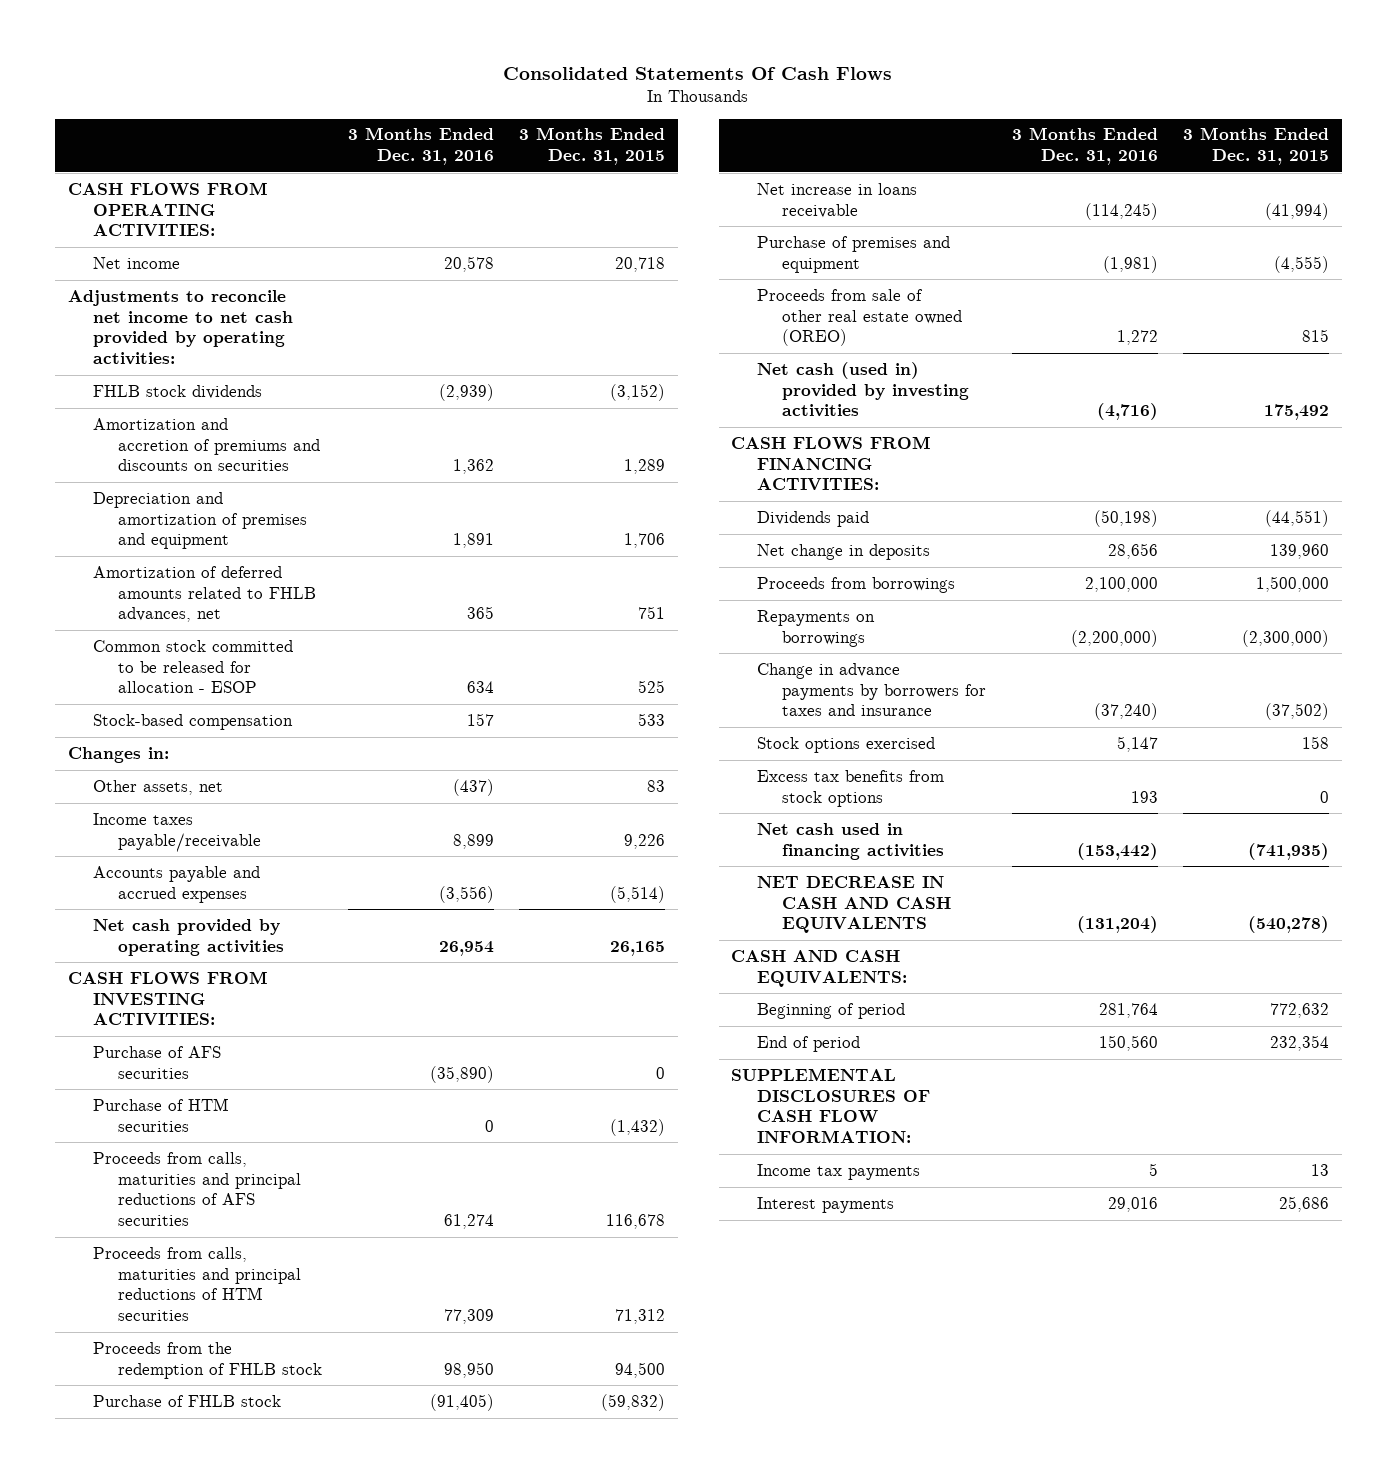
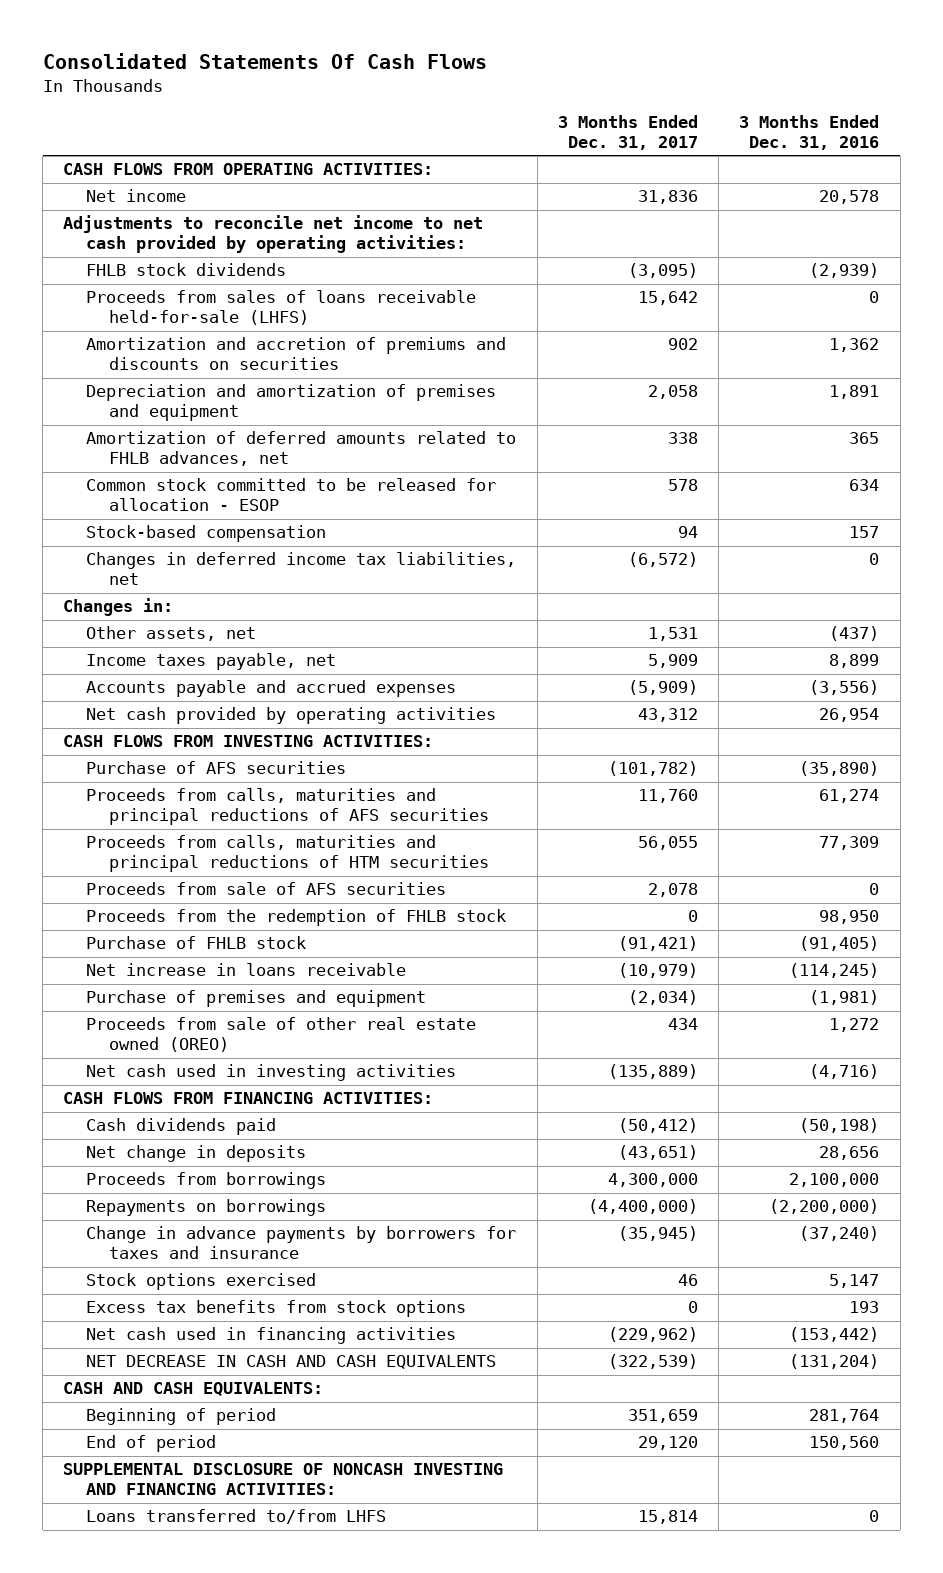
[519,127,666,166] 3 Months Ended Dec. 31, 2015 -> none
none -> [557,115,698,151] 3 Months Ended Dec. 31, 2017
none -> [86,290,477,326] Proceeds from sales of loans receivable held-for-sale (LHFS)
none -> [86,552,517,586] Changes in deferred income tax liabilities, net
[92,812,262,852] Income taxes payable/receivable -> [86,653,337,671] Income taxes payable, net
[92,1097,229,1132] Purchase of HTM securities -> none
none -> [86,882,447,896] Proceeds from sale of AFS securities
[756,361,969,418] Net cash (used in) provided by investing activities -> [86,1064,457,1082] Net cash used in investing activities
[756,510,869,527] Dividends paid -> [86,1118,277,1136] Cash dividends paid
[731,1067,930,1144] SUPPLEMENTAL DISCLOSURES OF CASH FLOW INFORMATION: -> none
[756,1163,920,1180] Income tax payments -> none
[756,1196,894,1213] Interest payments -> none
none -> [63,1463,504,1496] SUPPLEMENTAL DISCLOSURE OF NONCASH INVESTING AND FINANCING ACTIVITIES:
none -> [86,1509,387,1525] Loans transferred to/from LHFS

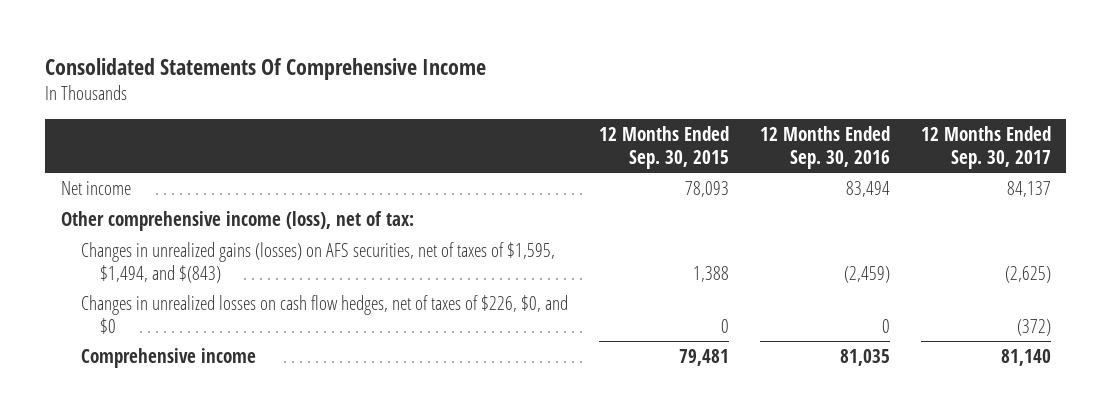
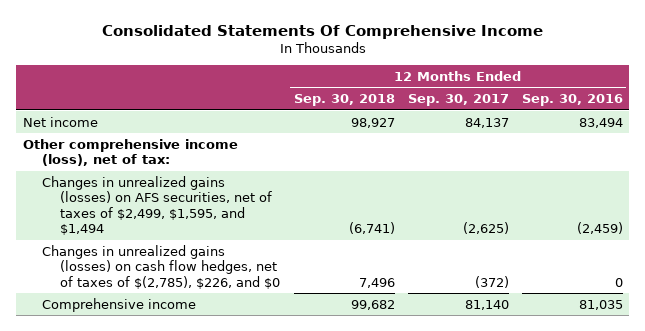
[598,125,729,169] 12 Months Ended Sep. 30, 2015 -> none
none -> [293,94,395,107] Sep. 30, 2018
[80,241,555,283] Changes in unrealized gains (losses) on AFS securities, net of taxes of $1,595, $1,494, and $(843) -> [41,175,273,236] Changes in unrealized gains (losses) on AFS securities, net of taxes of $2,499, $1,595, and $1,494
[80,294,568,334] Changes in unrealized losses on cash flow hedges, net of taxes of $226, $0, and $0 -> [41,244,281,289] Changes in unrealized gains (losses) on cash flow hedges, net of taxes of $(2,785), $226, and $0

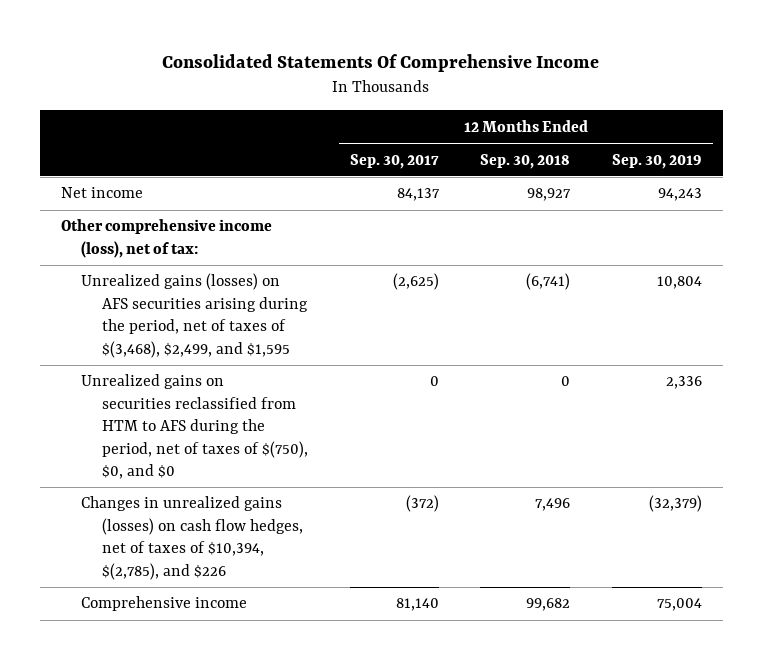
[521,94,623,107] Sep. 30, 2016 -> none
none -> [612,153,703,169] Sep. 30, 2019
[41,175,273,236] Changes in unrealized gains (losses) on AFS securities, net of taxes of $2,499, $1,595, and $1,494 -> [81,273,308,358] Unrealized gains (losses) on AFS securities arising during the period, net of taxes of $(3,468), $2,499, and $1,595
none -> [81,374,308,480] Unrealized gains on securities reclassified from HTM to AFS during the period, net of taxes of $(750), $0, and $0
[41,244,281,289] Changes in unrealized gains (losses) on cash flow hedges, net of taxes of $(2,785), $226, and $0 -> [81,496,303,580] Changes in unrealized gains (losses) on cash flow hedges, net of taxes of $10,394, $(2,785), and $226

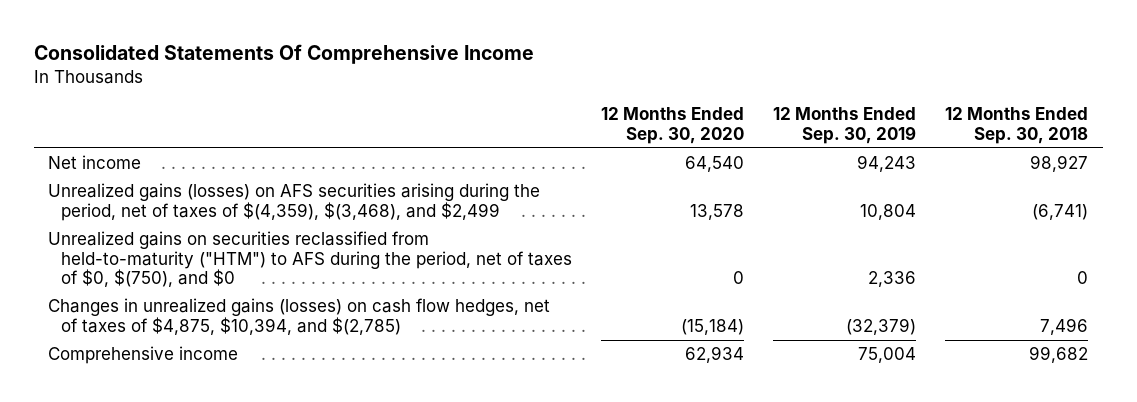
[349,153,439,169] Sep. 30, 2017 -> none
none -> [601,107,745,144] 12 Months Ended Sep. 30, 2020
[60,219,272,258] Other comprehensive income (loss), net of tax: -> none
[81,273,308,358] Unrealized gains (losses) on AFS securities arising during the period, net of taxes of $(3,468), $2,499, and $1,595 -> [48,183,541,221] Unrealized gains (losses) on AFS securities arising during the period, net of taxes of $(4,359), $(3,468), and $2,499
[81,374,308,480] Unrealized gains on securities reclassified from HTM to AFS during the period, net of taxes of $(750), $0, and $0 -> [48,231,572,288] Unrealized gains on securities reclassified from held-to-maturity ("HTM") to AFS during the period, net of taxes of $0, $(750), and $0
[81,496,303,580] Changes in unrealized gains (losses) on cash flow hedges, net of taxes of $10,394, $(2,785), and $226 -> [48,298,551,335] Changes in unrealized gains (losses) on cash flow hedges, net of taxes of $4,875, $10,394, and $(2,785)

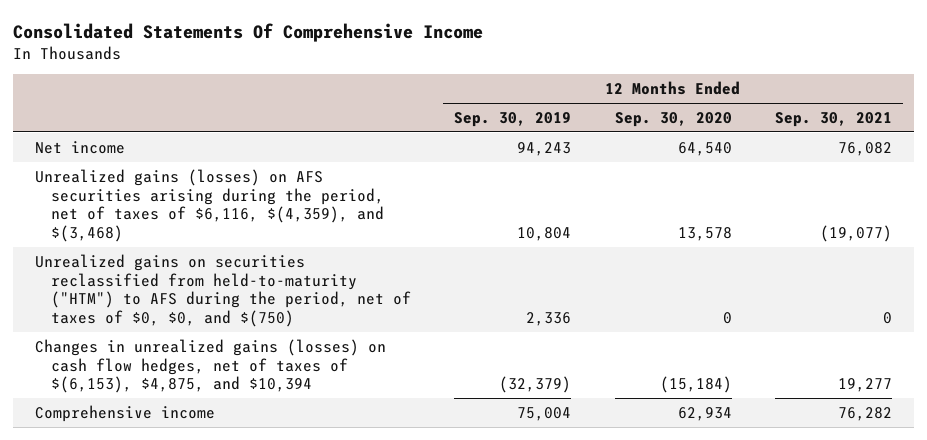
[945,107,1089,144] 12 Months Ended Sep. 30, 2018 -> none
none -> [775,111,893,127] Sep. 30, 2021
[48,183,541,221] Unrealized gains (losses) on AFS securities arising during the period, net of taxes of $(4,359), $(3,468), and $2,499 -> [35,168,384,243] Unrealized gains (losses) on AFS securities arising during the period, net of taxes of $6,116, $(4,359), and $(3,468)
[48,231,572,288] Unrealized gains on securities reclassified from held-to-maturity ("HTM") to AFS during the period, net of taxes of $0, $(750), and $0 -> [35,253,411,328] Unrealized gains on securities reclassified from held-to-maturity ("HTM") to AFS during the period, net of taxes of $0, $0, and $(750)
[48,298,551,335] Changes in unrealized gains (losses) on cash flow hedges, net of taxes of $4,875, $10,394, and $(2,785) -> [35,338,387,394] Changes in unrealized gains (losses) on cash flow hedges, net of taxes of $(6,153), $4,875, and $10,394

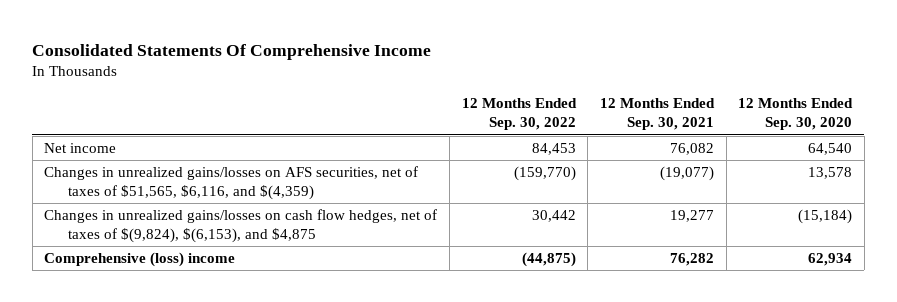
[454,111,572,127] Sep. 30, 2019 -> none
none -> [461,98,577,131] 12 Months Ended Sep. 30, 2022
[35,253,411,328] Unrealized gains on securities reclassified from held-to-maturity ("HTM") to AFS during the period, net of taxes of $0, $0, and $(750) -> none
[35,168,384,243] Unrealized gains (losses) on AFS securities arising during the period, net of taxes of $6,116, $(4,359), and $(3,468) -> [44,166,419,201] Changes in unrealized gains/losses on AFS securities, net of taxes of $51,565, $6,116, and $(4,359)
[35,338,387,394] Changes in unrealized gains (losses) on cash flow hedges, net of taxes of $(6,153), $4,875, and $10,394 -> [44,209,438,244] Changes in unrealized gains/losses on cash flow hedges, net of taxes of $(9,824), $(6,153), and $4,875
[35,404,216,422] Comprehensive income -> [44,252,236,268] Comprehensive (loss) income

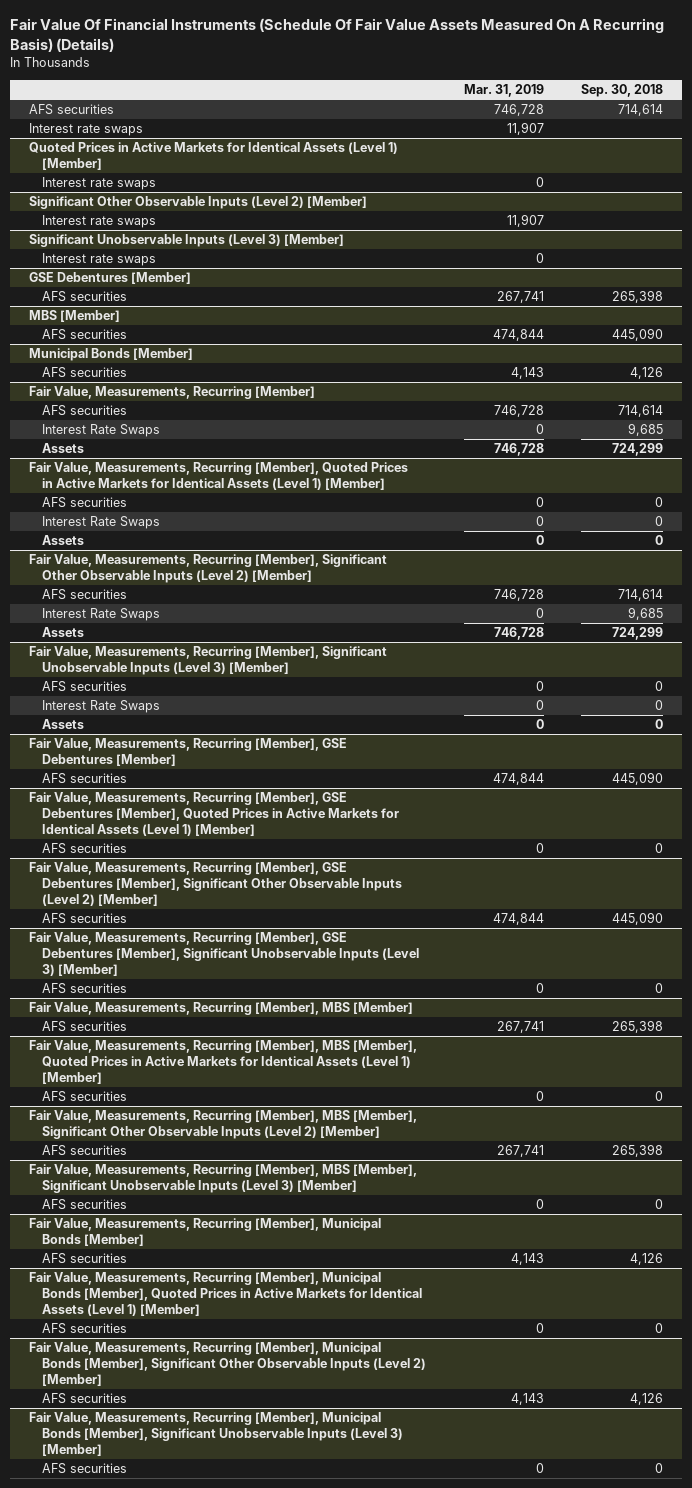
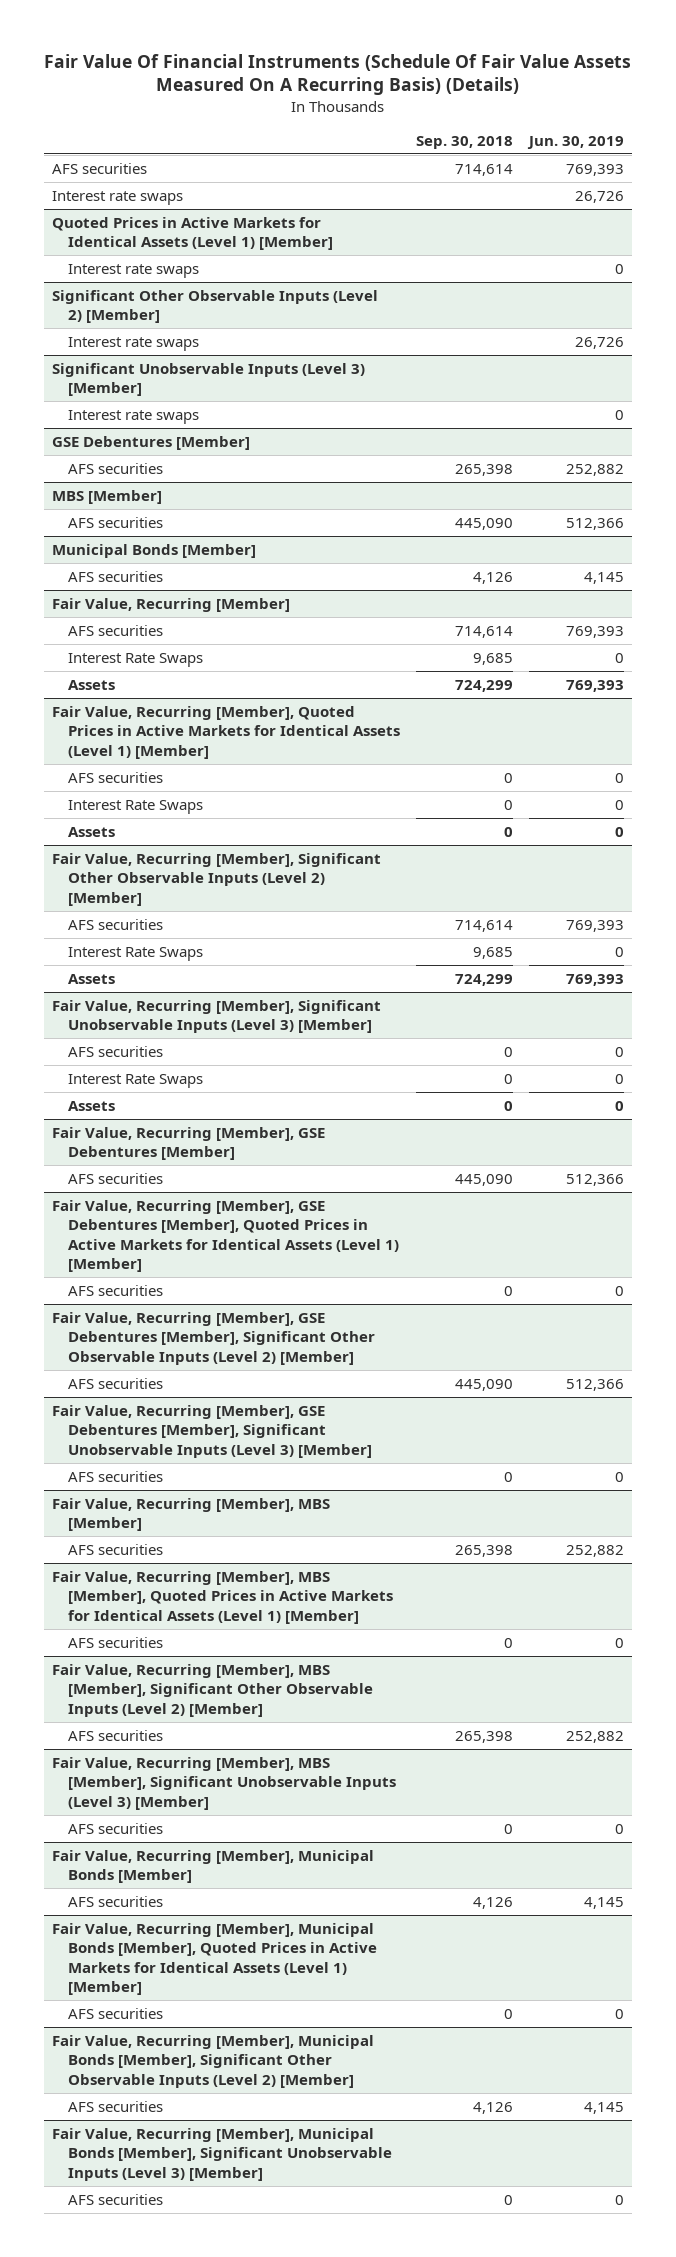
[463,84,544,98] Mar. 31, 2019 -> none
none -> [526,135,624,149] Jun. 30, 2019
[29,386,316,400] Fair Value, Measurements, Recurring [Member] -> [52,597,291,612] Fair Value, Recurring [Member]
[29,462,409,491] Fair Value, Measurements, Recurring [Member], Quoted Prices in Active Markets for Identical Assets (Level 1) [Member] -> [52,705,400,759] Fair Value, Recurring [Member], Quoted Prices in Active Markets for Identical Assets (Level 1) [Member]
[29,554,388,584] Fair Value, Measurements, Recurring [Member], Significant Other Observable Inputs (Level 2) [Member] -> [52,852,382,906] Fair Value, Recurring [Member], Significant Other Observable Inputs (Level 2) [Member]
[29,646,388,676] Fair Value, Measurements, Recurring [Member], Significant Unobservable Inputs (Level 3) [Member] -> [52,999,382,1034] Fair Value, Recurring [Member], Significant Unobservable Inputs (Level 3) [Member]
[29,738,348,767] Fair Value, Measurements, Recurring [Member], GSE Debentures [Member] -> [52,1126,326,1161] Fair Value, Recurring [Member], GSE Debentures [Member]
[29,792,400,837] Fair Value, Measurements, Recurring [Member], GSE Debentures [Member], Quoted Prices in Active Markets for Identical Assets (Level 1) [Member] -> [52,1199,399,1273] Fair Value, Recurring [Member], GSE Debentures [Member], Quoted Prices in Active Markets for Identical Assets (Level 1) [Member]
[29,862,403,907] Fair Value, Measurements, Recurring [Member], GSE Debentures [Member], Significant Other Observable Inputs (Level 2) [Member] -> [52,1311,375,1365] Fair Value, Recurring [Member], GSE Debentures [Member], Significant Other Observable Inputs (Level 2) [Member]
[29,932,420,977] Fair Value, Measurements, Recurring [Member], GSE Debentures [Member], Significant Unobservable Inputs (Level 3) [Member] -> [52,1404,372,1458] Fair Value, Recurring [Member], GSE Debentures [Member], Significant Unobservable Inputs (Level 3) [Member]
[29,1002,414,1016] Fair Value, Measurements, Recurring [Member], MBS [Member] -> [52,1497,331,1532] Fair Value, Recurring [Member], MBS [Member]
[29,1040,418,1085] Fair Value, Measurements, Recurring [Member], MBS [Member], Quoted Prices in Active Markets for Identical Assets (Level 1) [Member] -> [52,1570,393,1624] Fair Value, Recurring [Member], MBS [Member], Quoted Prices in Active Markets for Identical Assets (Level 1) [Member]
[29,1110,418,1140] Fair Value, Measurements, Recurring [Member], MBS [Member], Significant Other Observable Inputs (Level 2) [Member] -> [52,1663,373,1717] Fair Value, Recurring [Member], MBS [Member], Significant Other Observable Inputs (Level 2) [Member]
[29,1164,418,1194] Fair Value, Measurements, Recurring [Member], MBS [Member], Significant Unobservable Inputs (Level 3) [Member] -> [52,1756,396,1810] Fair Value, Recurring [Member], MBS [Member], Significant Unobservable Inputs (Level 3) [Member]
[29,1218,382,1247] Fair Value, Measurements, Recurring [Member], Municipal Bonds [Member] -> [52,1849,375,1884] Fair Value, Recurring [Member], Municipal Bonds [Member]
[29,1272,423,1317] Fair Value, Measurements, Recurring [Member], Municipal Bonds [Member], Quoted Prices in Active Markets for Identical Assets (Level 1) [Member] -> [52,1922,377,1996] Fair Value, Recurring [Member], Municipal Bonds [Member], Quoted Prices in Active Markets for Identical Assets (Level 1) [Member]
[29,1342,427,1387] Fair Value, Measurements, Recurring [Member], Municipal Bonds [Member], Significant Other Observable Inputs (Level 2) [Member] -> [52,2034,375,2088] Fair Value, Recurring [Member], Municipal Bonds [Member], Significant Other Observable Inputs (Level 2) [Member]
[29,1412,404,1457] Fair Value, Measurements, Recurring [Member], Municipal Bonds [Member], Significant Unobservable Inputs (Level 3) [Member] -> [52,2127,392,2181] Fair Value, Recurring [Member], Municipal Bonds [Member], Significant Unobservable Inputs (Level 3) [Member]

